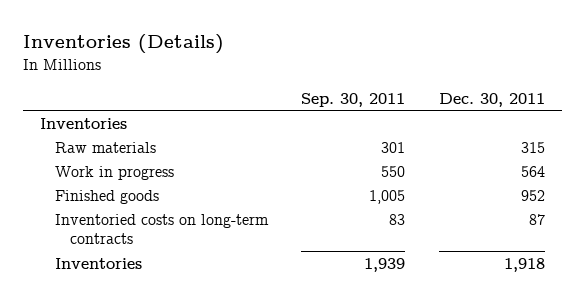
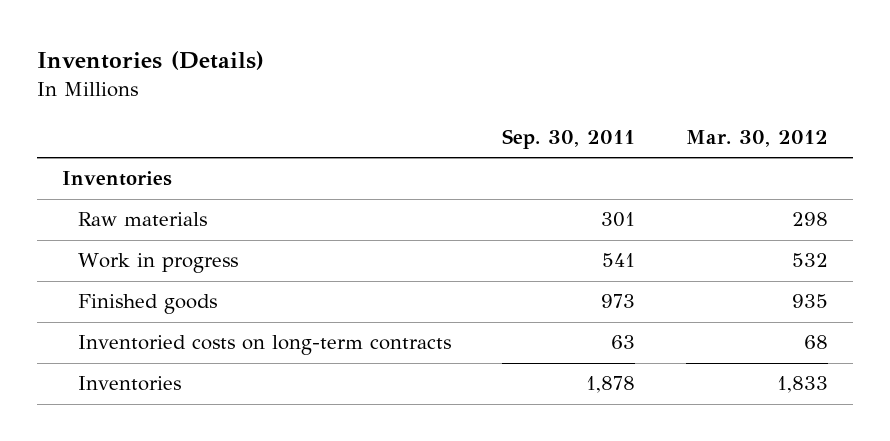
[438,92,545,107] Dec. 30, 2011 -> none
none -> [685,130,828,148] Mar. 30, 2012
[381,165,406,177] 550 -> [601,253,635,268] 541
[369,189,406,204] 1,005 -> [600,294,635,309] 973
[389,213,406,225] 83 -> [610,335,635,350] 63
[364,257,406,272] 1,939 -> [585,376,635,394] 1,878

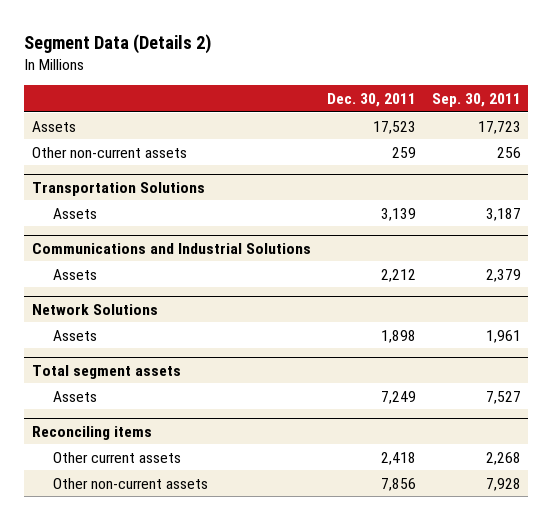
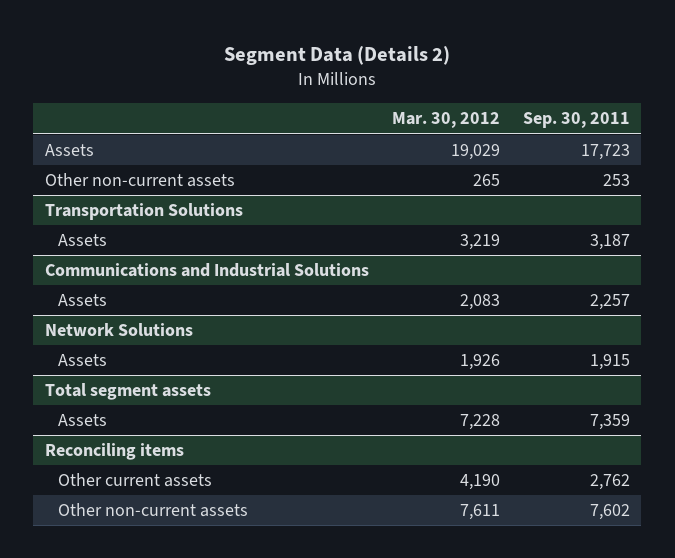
[326,92,416,107] Dec. 30, 2011 -> none
none -> [391,112,500,129] Mar. 30, 2012
[496,146,521,158] 256 -> [602,174,630,187] 253
[485,268,521,282] 2,379 -> [589,294,630,311] 2,257
[485,329,521,343] 1,961 -> [589,354,630,371] 1,915
[485,390,521,404] 7,527 -> [589,414,630,431] 7,359
[485,451,521,465] 2,268 -> [589,474,630,491] 2,762
[485,477,521,491] 7,928 -> [589,504,630,521] 7,602

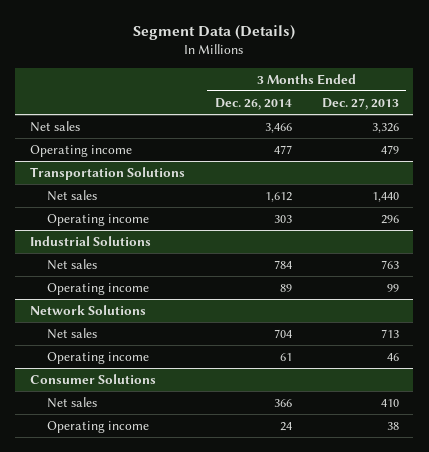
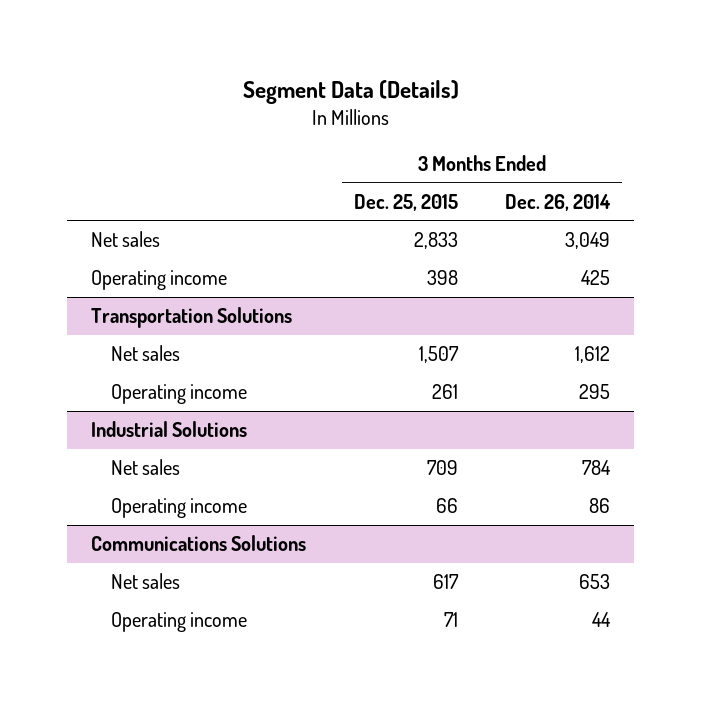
[321,98,399,111] Dec. 27, 2013 -> none
none -> [353,193,458,211] Dec. 25, 2015
[264,123,292,134] 3,466 -> [565,232,611,250] 3,049
[273,145,292,155] 477 -> [581,270,611,286] 425
[273,215,292,224] 303 -> [579,384,611,400] 295
[30,305,147,316] Network Solutions -> none
[30,374,157,385] Consumer Solutions -> none
[47,397,98,409] Net sales -> none
[47,421,150,434] Operating income -> none
[279,284,292,293] 89 -> [589,498,611,514] 86
none -> [91,535,307,552] Communications Solutions
[273,329,292,339] 704 -> [579,574,611,590] 653
[279,353,292,362] 61 -> [592,612,612,628] 44

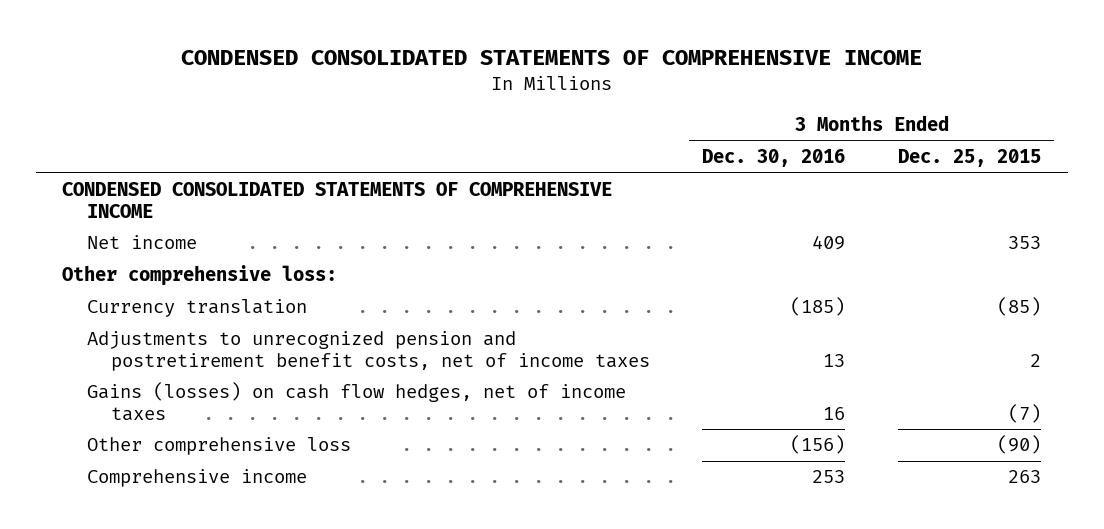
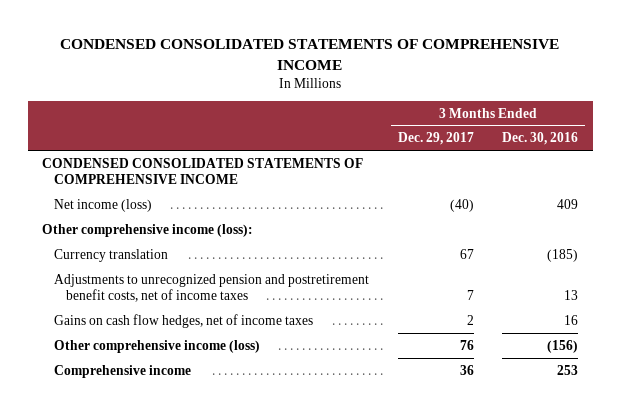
[898,149,1042,168] Dec. 25, 2015 -> none
none -> [397,132,474,146] Dec. 29, 2017
[86,235,197,250] Net income -> [54,198,153,212] Net income (loss)
[62,265,338,287] Other comprehensive loss: -> [42,223,254,237] Other comprehensive income (loss):
[86,382,626,421] Gains (losses) on cash flow hedges, net of income taxes -> [54,313,314,328] Gains on cash flow hedges, net of income taxes
[86,437,351,456] Other comprehensive loss -> [54,339,261,353] Other comprehensive income (loss)

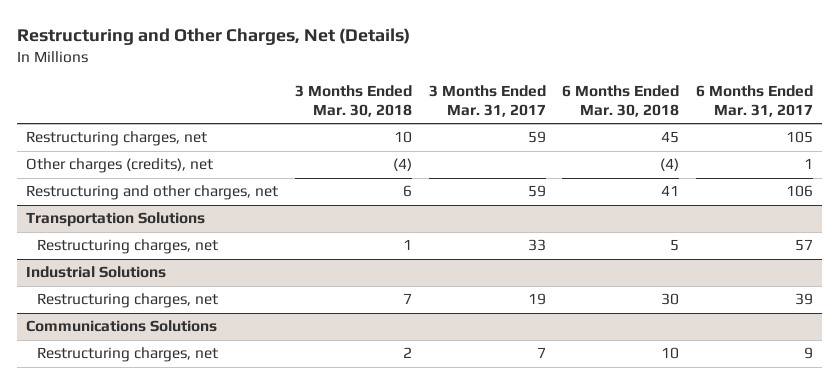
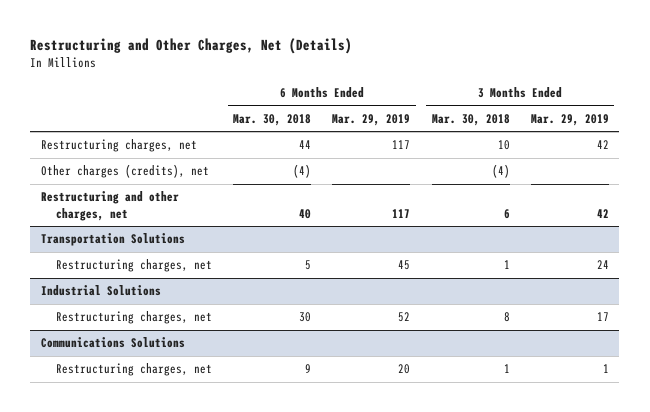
[428,85,546,118] 3 Months Ended Mar. 31, 2017 -> none
[696,85,814,118] 6 Months Ended Mar. 31, 2017 -> none
none -> [332,113,411,126] Mar. 29, 2019
none -> [530,113,609,126] Mar. 29, 2019
[661,131,680,144] 45 -> [299,140,312,150] 44
[661,185,680,197] 41 -> [299,208,312,219] 40
[402,293,412,305] 7 -> [503,312,510,323] 8
[402,347,412,359] 2 -> [503,364,510,374] 1
[661,347,680,360] 10 -> [305,364,312,374] 9

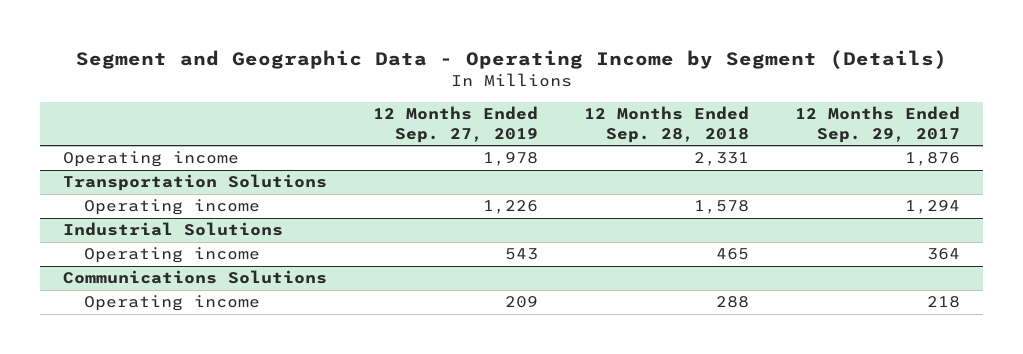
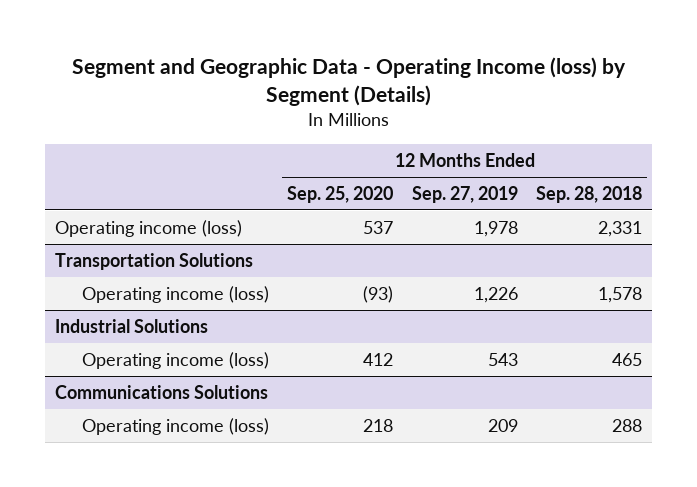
[75,49,947,69] Segment and Geographic Data - Operating Income by Segment (Details) -> [71,56,626,106] Segment and Geographic Data - Operating Income (loss) by Segment (Details)
[795,106,961,143] 12 Months Ended Sep. 29, 2017 -> none
none -> [287,185,394,203] Sep. 25, 2020
[63,151,240,168] Operating income -> [54,219,242,237] Operating income (loss)
[84,199,261,216] Operating income -> [81,285,269,303] Operating income (loss)
[84,247,261,264] Operating income -> [81,351,269,369] Operating income (loss)
[84,295,261,312] Operating income -> [81,417,269,435] Operating income (loss)

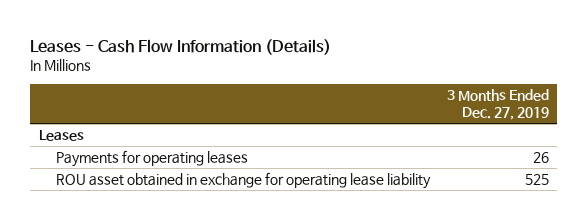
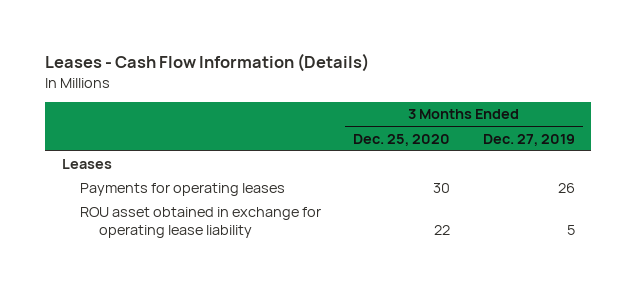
none -> [353,133,451,146] Dec. 25, 2020
[524,173,549,185] 525 -> [566,224,575,235] 5

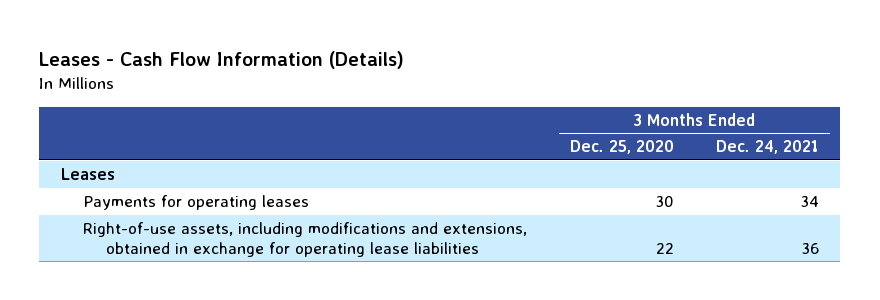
[482,133,575,146] Dec. 27, 2019 -> none
none -> [716,140,820,155] Dec. 24, 2021
[80,207,322,238] ROU asset obtained in exchange for operating lease liability -> [83,222,528,257] Right-of-use assets, including modifications and extensions, obtained in exchange for operating lease liabilities

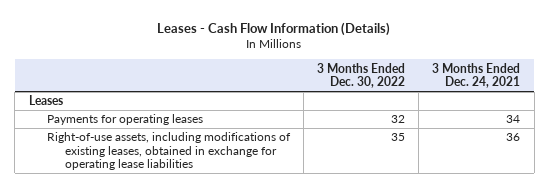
[569,140,674,155] Dec. 25, 2020 -> none
none -> [317,62,406,89] 3 Months Ended Dec. 30, 2022
[83,222,528,257] Right-of-use assets, including modifications and extensions, obtained in exchange for operating lease liabilities -> [46,132,291,171] Right-of-use assets, including modifications of existing leases, obtained in exchange for operating lease liabilities

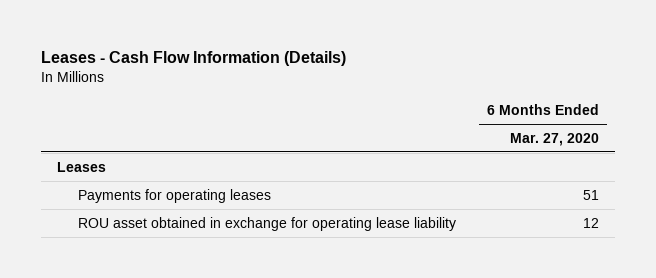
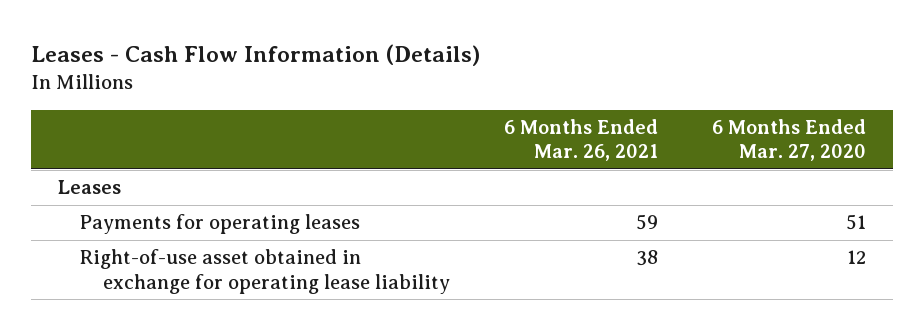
none -> [503,119,658,162] 6 Months Ended Mar. 26, 2021
[78,216,457,231] ROU asset obtained in exchange for operating lease liability -> [80,249,450,294] Right-of-use asset obtained in exchange for operating lease liability

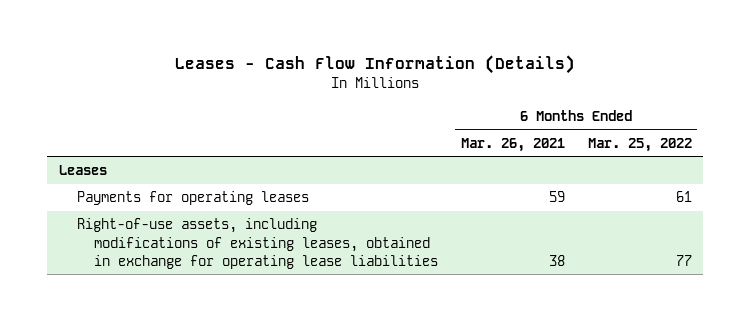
[711,119,866,162] 6 Months Ended Mar. 27, 2020 -> none
none -> [587,137,692,152] Mar. 25, 2022
[80,249,450,294] Right-of-use asset obtained in exchange for operating lease liability -> [76,218,439,269] Right-of-use assets, including modifications of existing leases, obtained in exchange for operating lease liabilities

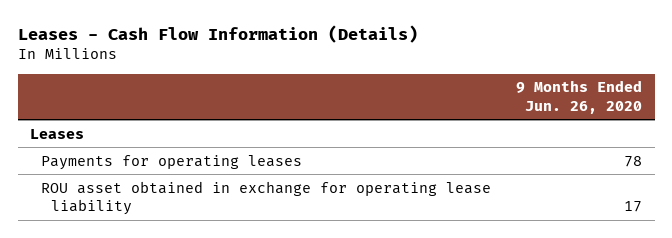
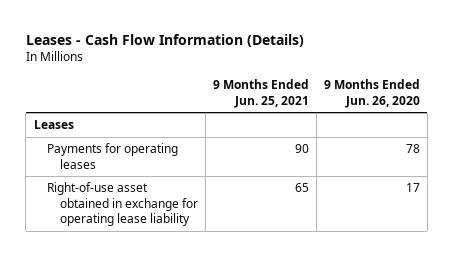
none -> [212,79,309,108] 9 Months Ended Jun. 25, 2021
[40,180,491,216] ROU asset obtained in exchange for operating lease liability -> [46,182,198,227] Right-of-use asset obtained in exchange for operating lease liability

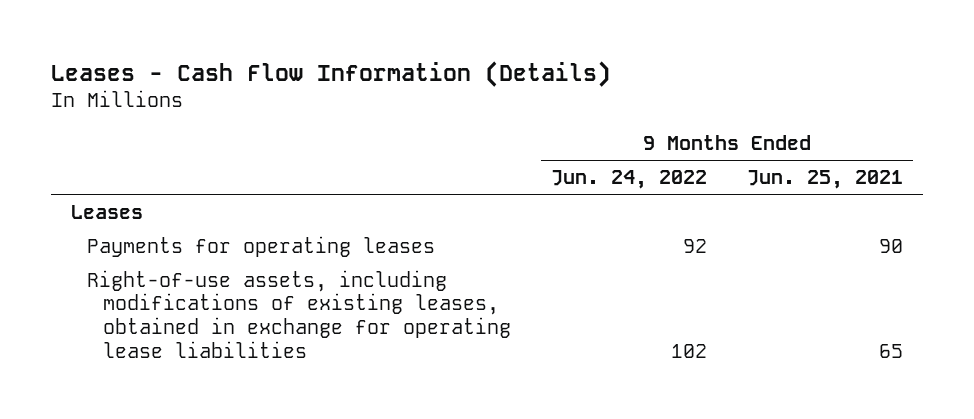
[323,79,420,108] 9 Months Ended Jun. 26, 2020 -> none
none -> [550,170,707,190] Jun. 24, 2022
[46,182,198,227] Right-of-use asset obtained in exchange for operating lease liability -> [86,269,511,358] Right-of-use assets, including modifications of existing leases, obtained in exchange for operating lease liabilities

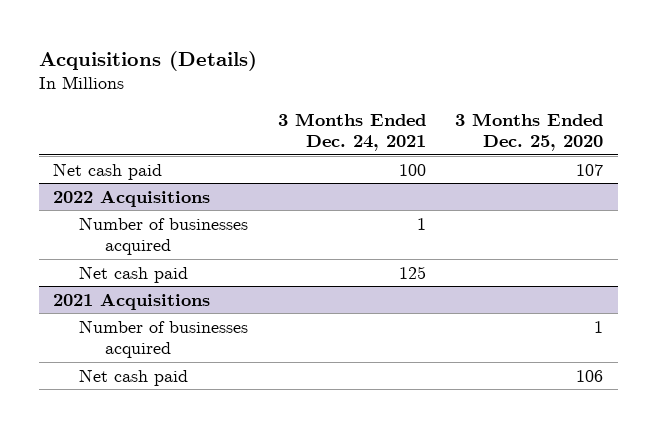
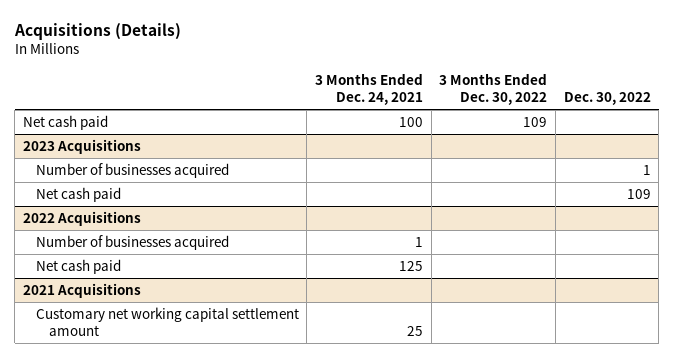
[455,112,604,152] 3 Months Ended Dec. 25, 2020 -> none
none -> [439,73,548,106] 3 Months Ended Dec. 30, 2022
none -> [563,92,651,106] Dec. 30, 2022
none -> [22,139,141,155] 2023 Acquisitions
none -> [35,163,229,179] Number of businesses acquired
none -> [35,187,121,203] Net cash paid
[79,319,249,358] Number of businesses acquired -> none
[79,368,189,386] Net cash paid -> none
none -> [35,307,299,337] Customary net working capital settlement amount

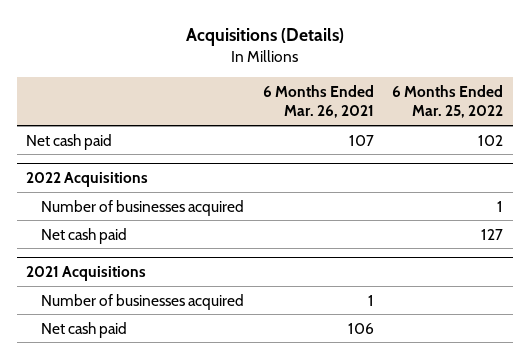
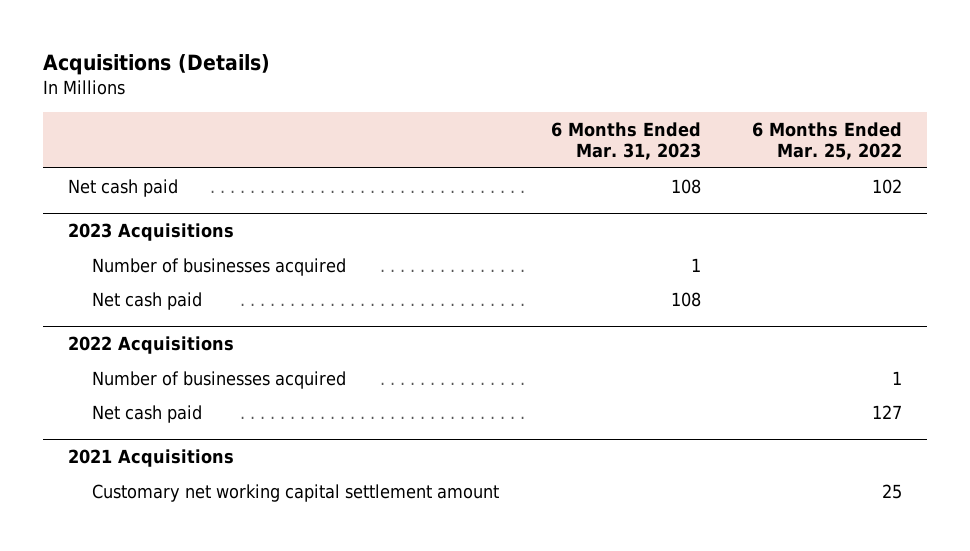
[262,84,374,119] 6 Months Ended Mar. 26, 2021 -> none
none -> [550,121,701,161] 6 Months Ended Mar. 31, 2023
none -> [68,223,235,242] 2023 Acquisitions
none -> [92,257,347,276] Number of businesses acquired
none -> [92,291,203,310] Net cash paid
[40,293,244,310] Number of businesses acquired -> none
[40,321,127,338] Net cash paid -> none
none -> [92,483,500,502] Customary net working capital settlement amount

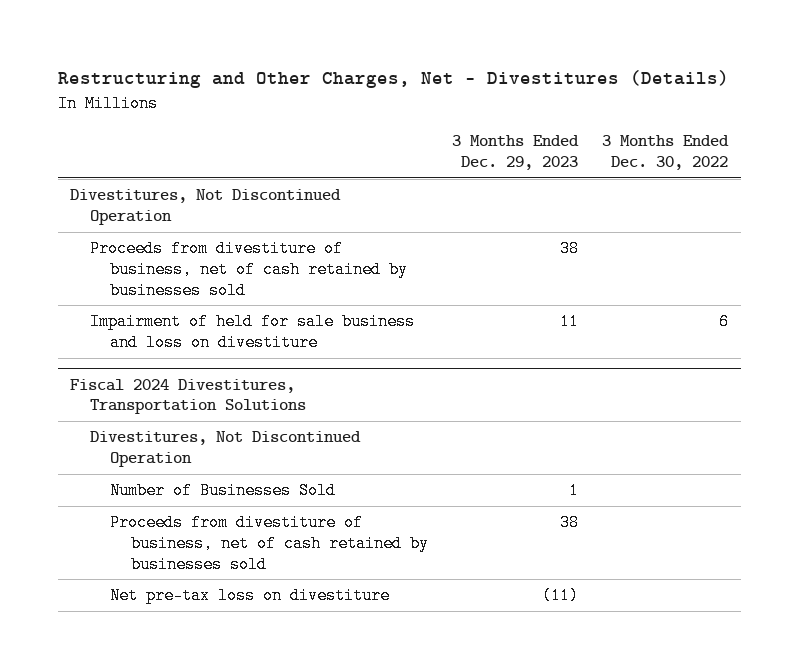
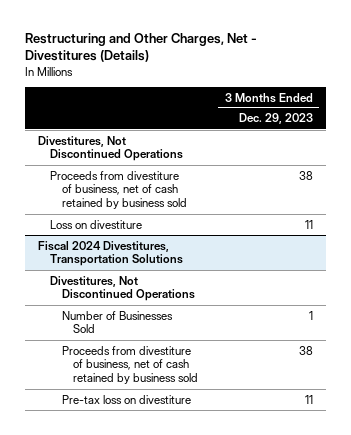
[602,135,730,170] 3 Months Ended Dec. 30, 2022 -> none
[69,189,341,225] Divestitures, Not Discontinued Operation -> [38,135,183,162] Divestitures, Not Discontinued Operations
[90,240,409,299] Proceeds from divestiture of business, net of cash retained by businesses sold -> [49,170,187,210] Proceeds from divestiture of business, net of cash retained by business sold
[90,313,416,351] Impairment of held for sale business and loss on divestiture -> [49,219,142,229] Loss on divestiture
[90,431,362,467] Divestitures, Not Discontinued Operation -> [49,275,195,302] Divestitures, Not Discontinued Operations
[110,514,429,573] Proceeds from divestiture of business, net of cash retained by businesses sold -> [61,345,199,385] Proceeds from divestiture of business, net of cash retained by business sold
[110,587,391,605] Net pre-tax loss on divestiture -> [61,394,191,404] Pre-tax loss on divestiture
[541,587,579,605] (11) -> [304,394,313,404] 11

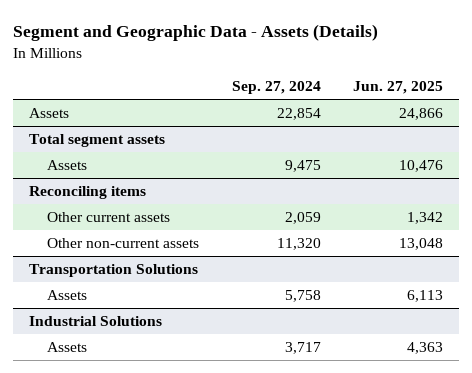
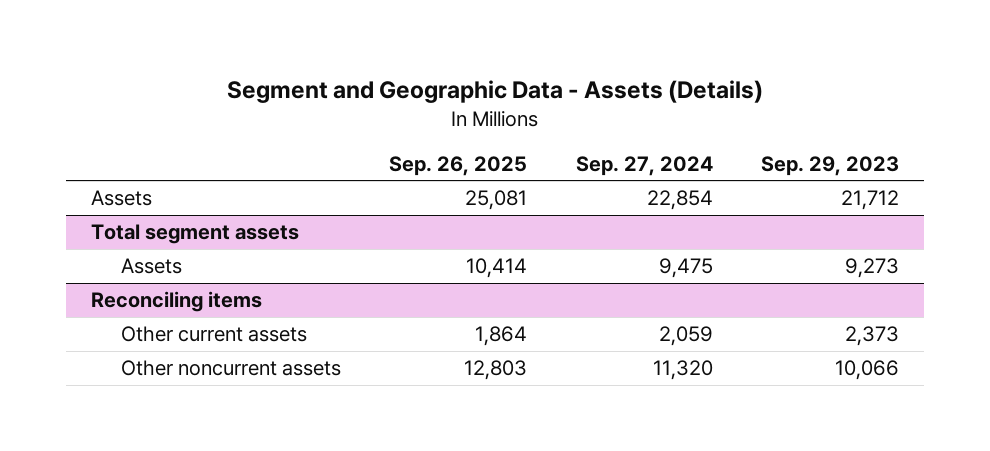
[353,81,444,95] Jun. 27, 2025 -> none
none -> [389,155,528,176] Sep. 26, 2025
none -> [761,155,900,176] Sep. 29, 2023
[29,264,199,278] Transportation Solutions -> none
[47,290,88,301] Assets -> none
[29,316,163,327] Industrial Solutions -> none
[47,342,88,353] Assets -> none
[47,238,200,249] Other non-current assets -> [120,360,341,377] Other noncurrent assets

